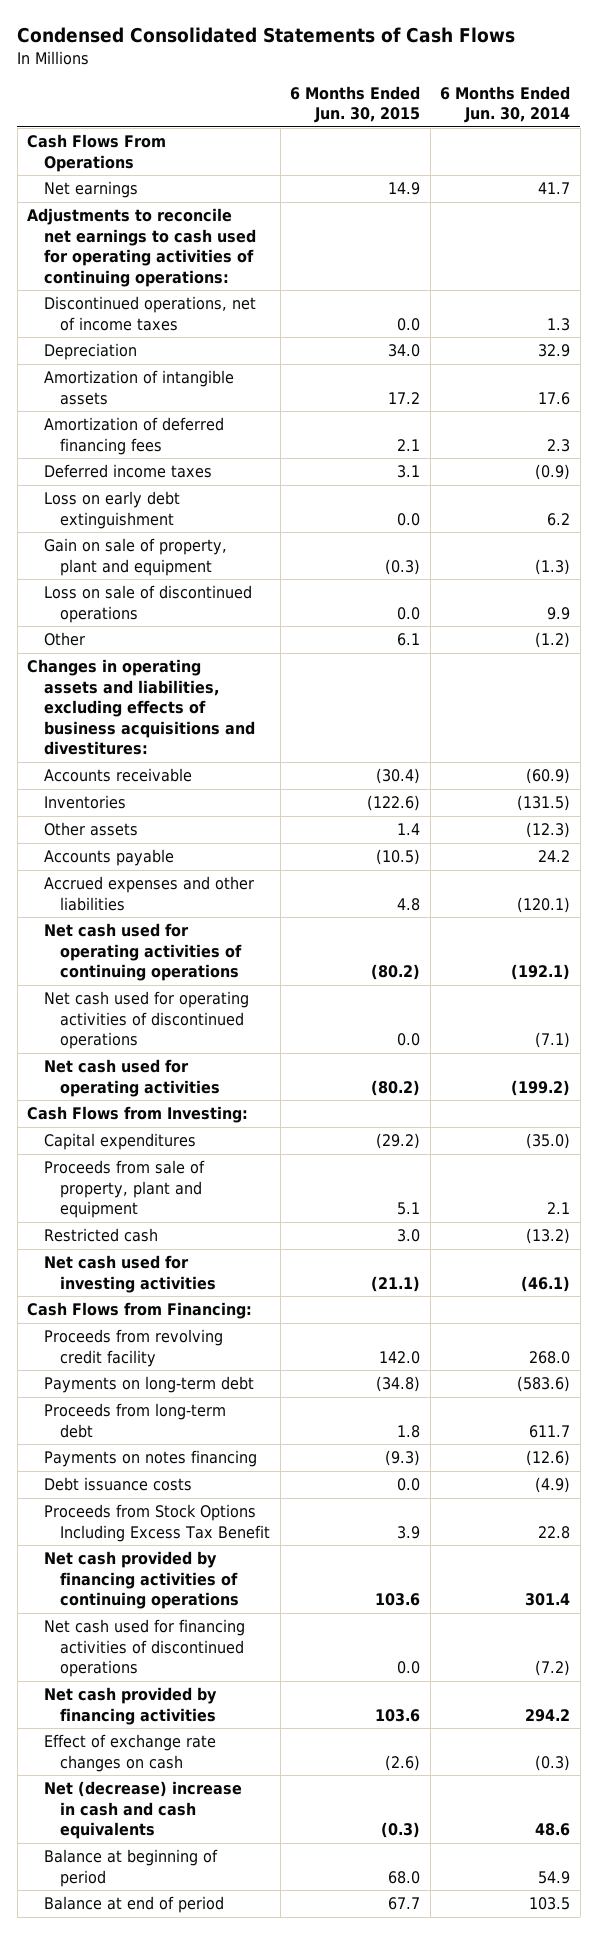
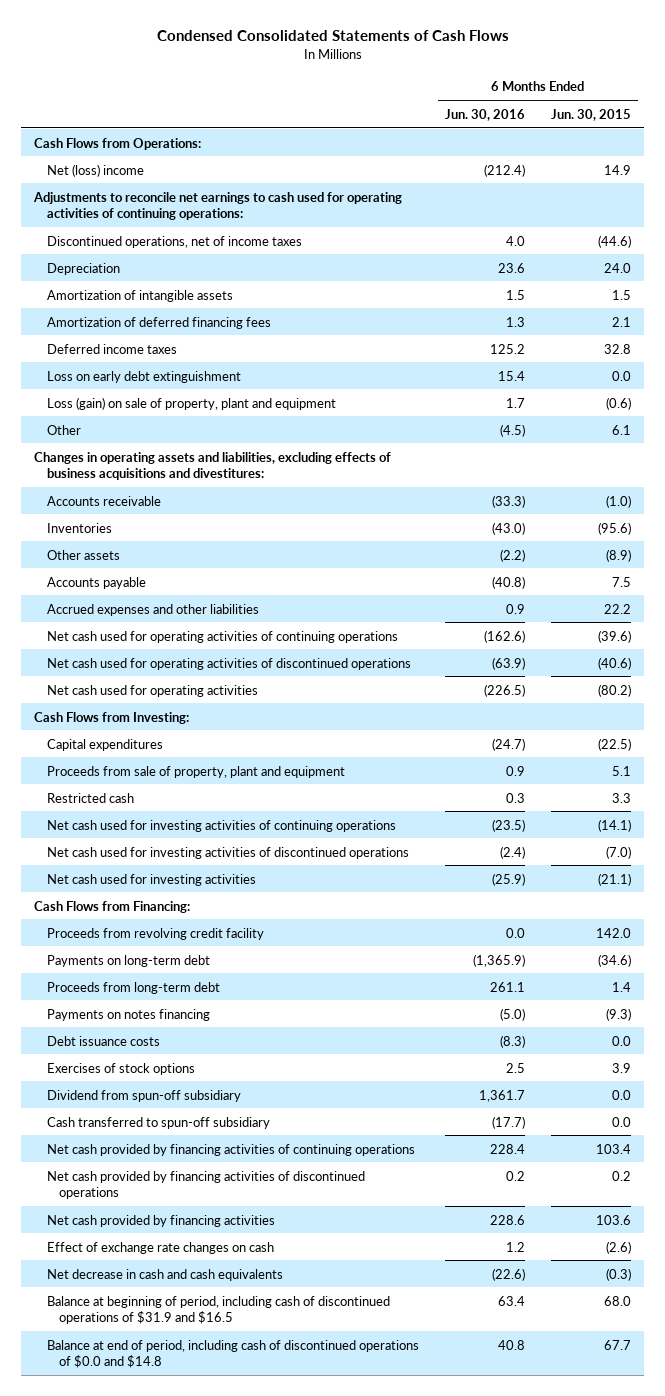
[440,85,571,124] 6 Months Ended Jun. 30, 2014 -> none
none -> [444,108,525,121] Jun. 30, 2016
[27,134,167,172] Cash Flows From Operations -> [34,137,202,150] Cash Flows from Operations:
[43,181,138,199] Net earnings -> [46,163,144,177] Net (loss) income
[397,317,421,331] 0.0 -> [598,234,632,248] (44.6)
[388,344,421,358] 34.0 -> [604,262,632,273] 24.0
[388,391,421,404] 17.2 -> [612,289,632,300] 1.5
[397,465,421,479] 3.1 -> [604,343,632,354] 32.8
[43,585,252,623] Loss on sale of discontinued operations -> none
[43,538,227,576] Gain on sale of property, plant and equipment -> [46,396,336,410] Loss (gain) on sale of property, plant and equipment
[385,558,421,575] (0.3) -> [606,396,632,410] (0.6)
[376,768,421,785] (30.4) -> [606,494,632,508] (1.0)
[367,795,421,812] (122.6) -> [598,521,632,535] (95.6)
[397,823,421,836] 1.4 -> [606,548,632,562] (8.9)
[376,849,421,866] (10.5) -> [612,576,632,587] 7.5
[397,897,421,911] 4.8 -> [604,603,632,614] 22.2
[371,964,421,981] (80.2) -> [598,629,632,643] (39.6)
[397,1033,421,1047] 0.0 -> [598,656,632,670] (40.6)
[376,1133,421,1150] (29.2) -> [598,737,632,751] (22.5)
[397,1229,421,1243] 3.0 -> [612,792,632,803] 3.3
none -> [46,819,396,832] Net cash used for investing activities of continuing operations
none -> [46,846,409,859] Net cash used for investing activities of discontinued operations
[376,1376,421,1393] (34.8) -> [598,953,632,967] (34.6)
[397,1424,421,1438] 1.8 -> [612,981,632,992] 1.4
[43,1504,271,1542] Proceeds from Stock Options Including Excess Tax Benefit -> [46,1062,195,1075] Exercises of stock options
none -> [46,1089,241,1102] Dividend from spun-off subsidiary
none -> [46,1116,270,1129] Cash transferred to spun-off subsidiary
[375,1593,421,1607] 103.6 -> [596,1143,632,1154] 103.4
[43,1619,245,1678] Net cash used for financing activities of discontinued operations -> [46,1170,365,1200] Net cash provided by financing activities of discontinued operations
[397,1661,421,1675] 0.0 -> [612,1170,632,1181] 0.2
[43,1849,218,1887] Balance at beginning of period -> none
[43,1781,242,1840] Net (decrease) increase in cash and cash equivalents -> [46,1268,283,1281] Net decrease in cash and cash equivalents
none -> [46,1295,390,1325] Balance at beginning of period, including cash of discontinued operations of $31.9 and $16.5
[43,1896,224,1914] Balance at end of period -> [46,1339,419,1369] Balance at end of period, including cash of discontinued operations of $0.0 and $14.8

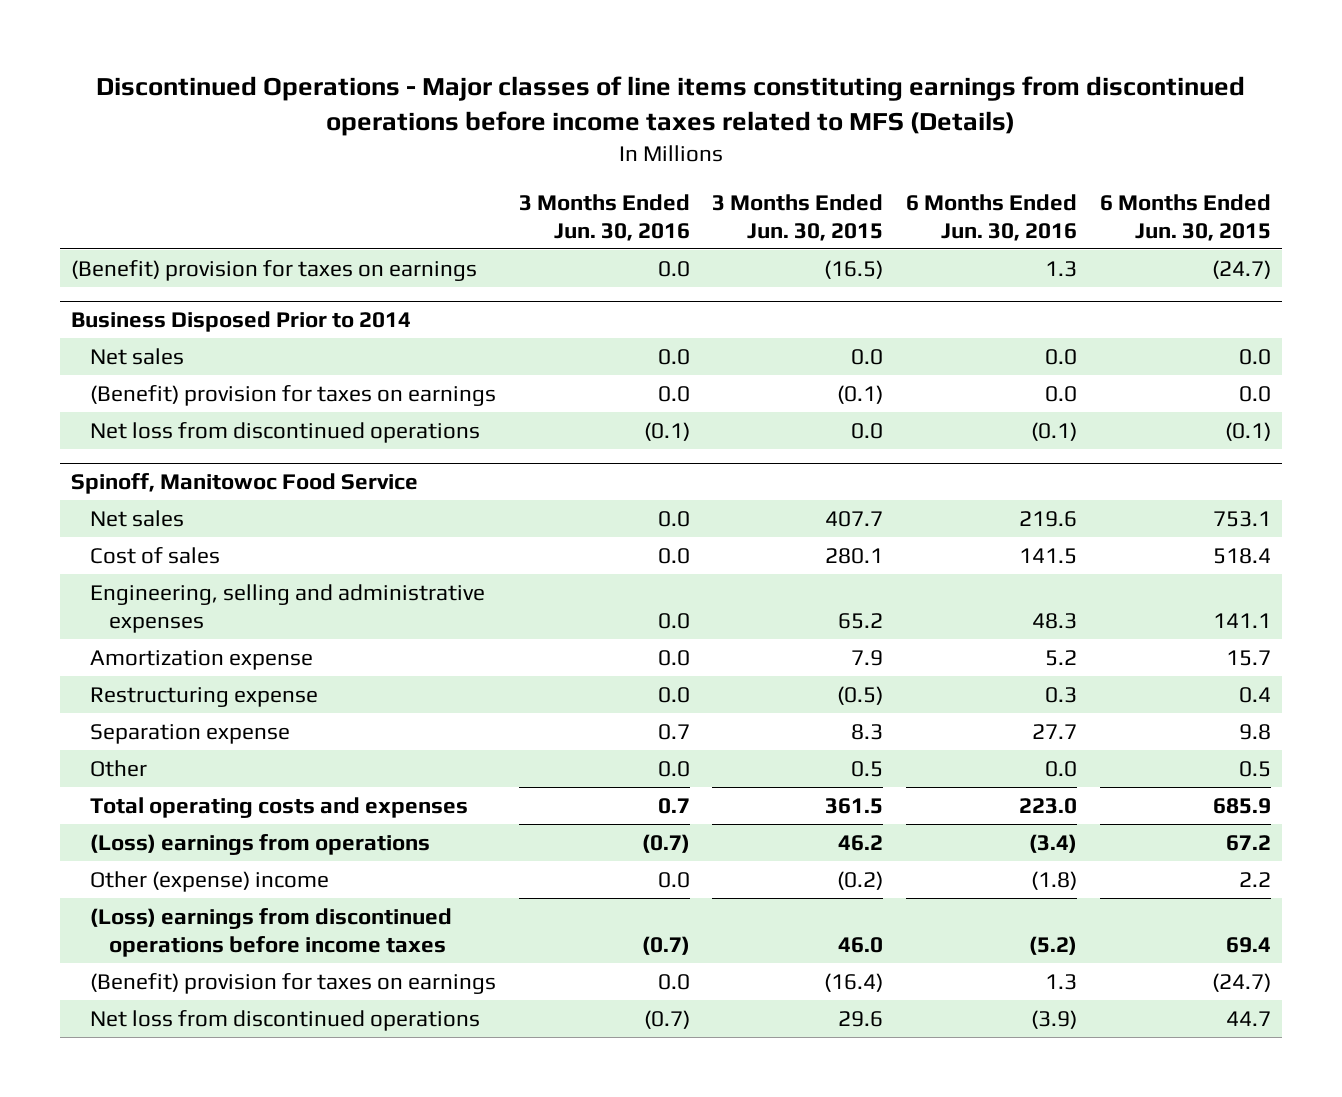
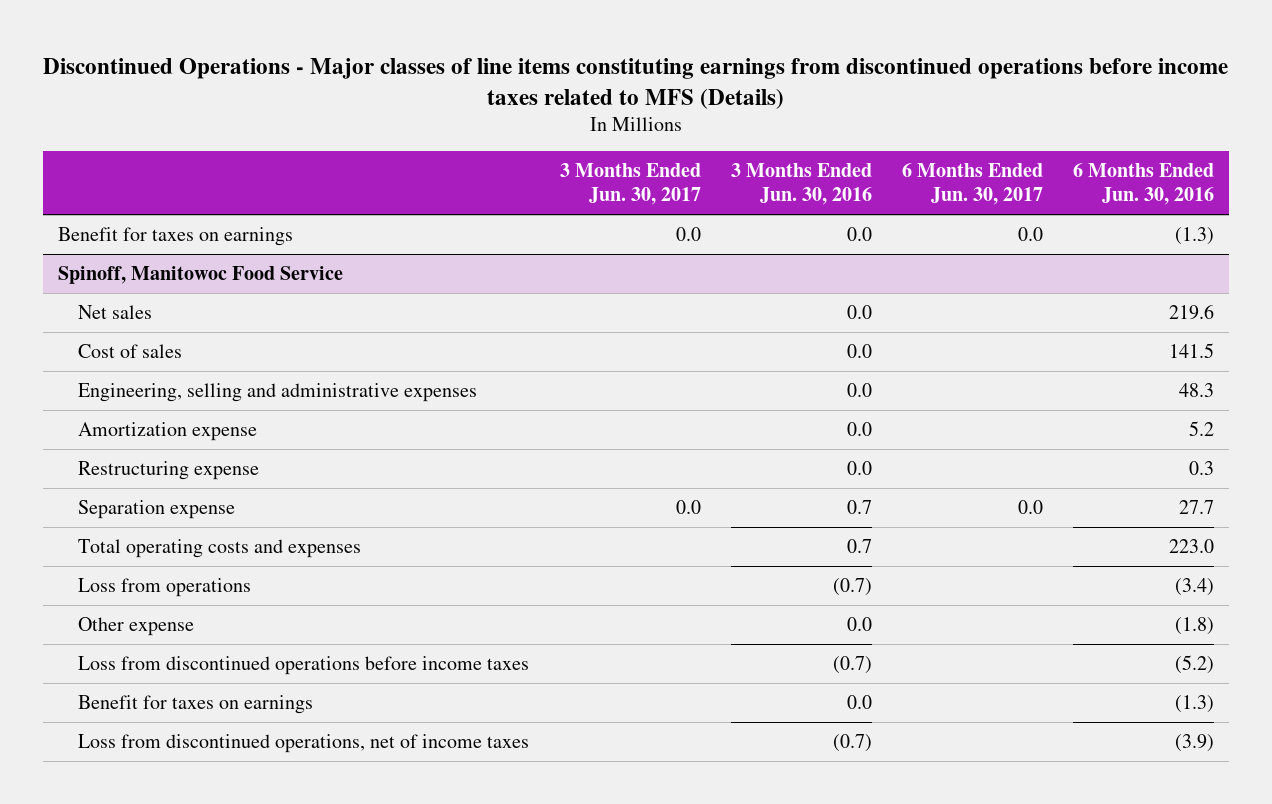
[712,193,884,241] 3 Months Ended Jun. 30, 2015 -> none
[1099,193,1271,241] 6 Months Ended Jun. 30, 2015 -> none
none -> [559,163,701,206] 3 Months Ended Jun. 30, 2017
none -> [902,163,1044,206] 6 Months Ended Jun. 30, 2017
[71,311,412,333] Business Disposed Prior to 2014 -> none
[90,348,185,366] Net sales -> none
[90,385,497,407] (Benefit) provision for taxes on earnings -> none
[90,422,481,444] Net loss from discontinued operations -> none
[71,260,478,282] (Benefit) provision for taxes on earnings -> [57,227,293,247] Benefit for taxes on earnings
[1045,261,1078,278] 1.3 -> [1175,227,1215,246] (1.3)
[90,760,148,778] Other -> none
[90,834,431,856] (Loss) earnings from operations -> [78,578,252,598] Loss from operations
[90,871,330,893] Other (expense) income -> [78,617,195,637] Other expense
[90,908,453,958] (Loss) earnings from discontinued operations before income taxes -> [78,656,530,676] Loss from discontinued operations before income taxes
[90,973,497,995] (Benefit) provision for taxes on earnings -> [78,695,314,715] Benefit for taxes on earnings
[1045,974,1078,991] 1.3 -> [1175,695,1215,714] (1.3)
[90,1010,481,1032] Net loss from discontinued operations -> [78,734,530,754] Loss from discontinued operations, net of income taxes

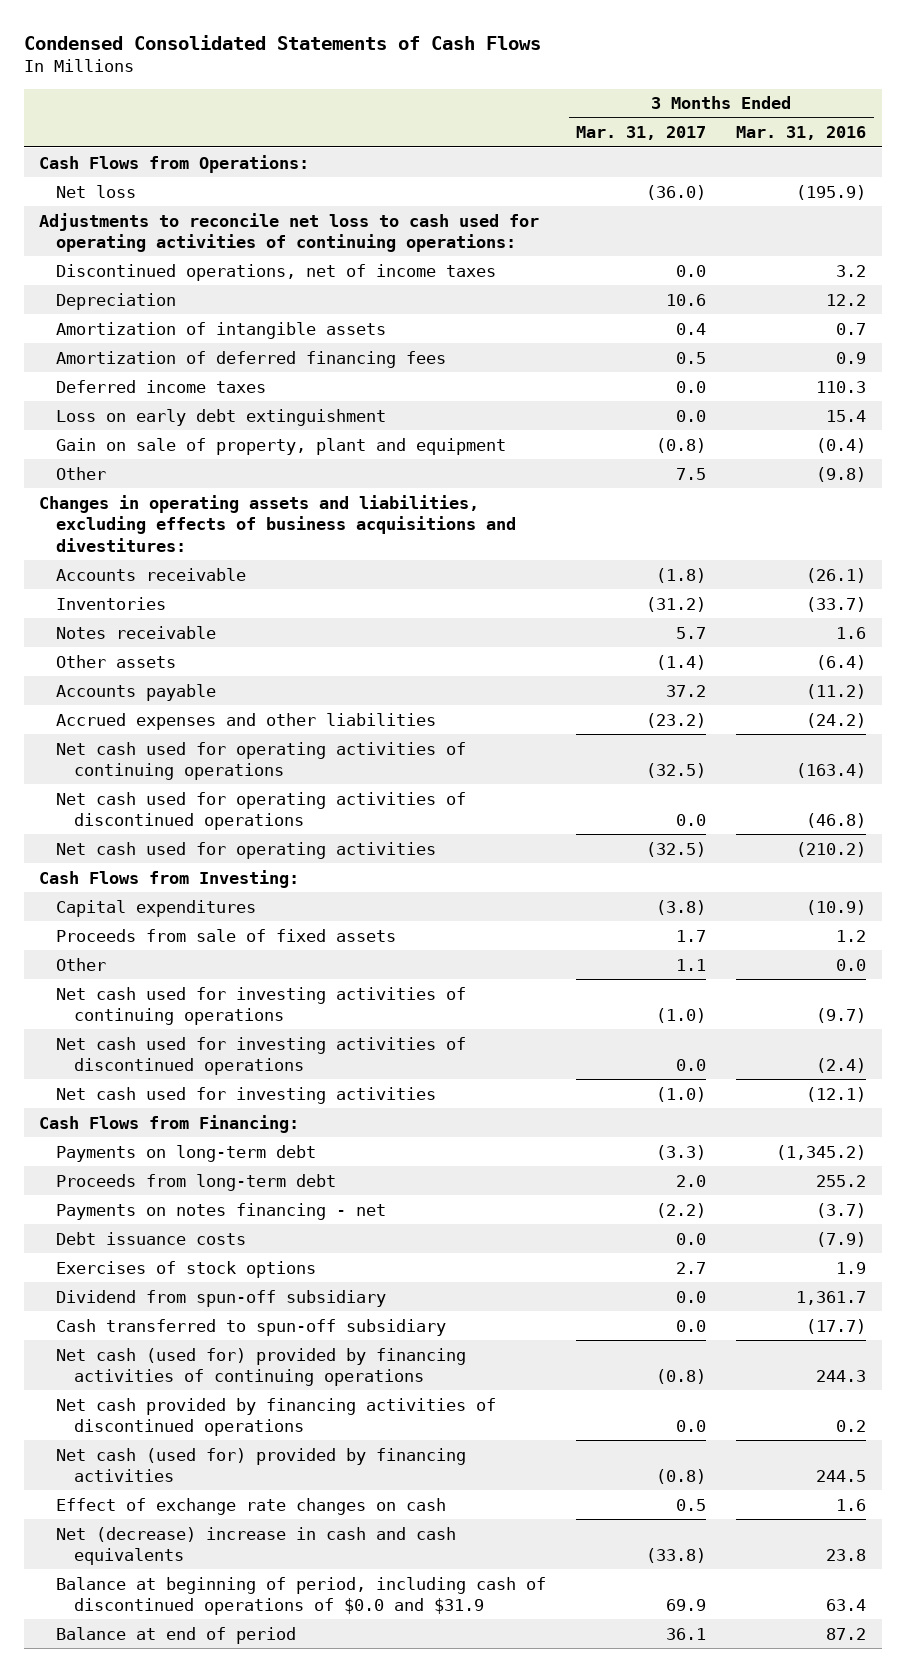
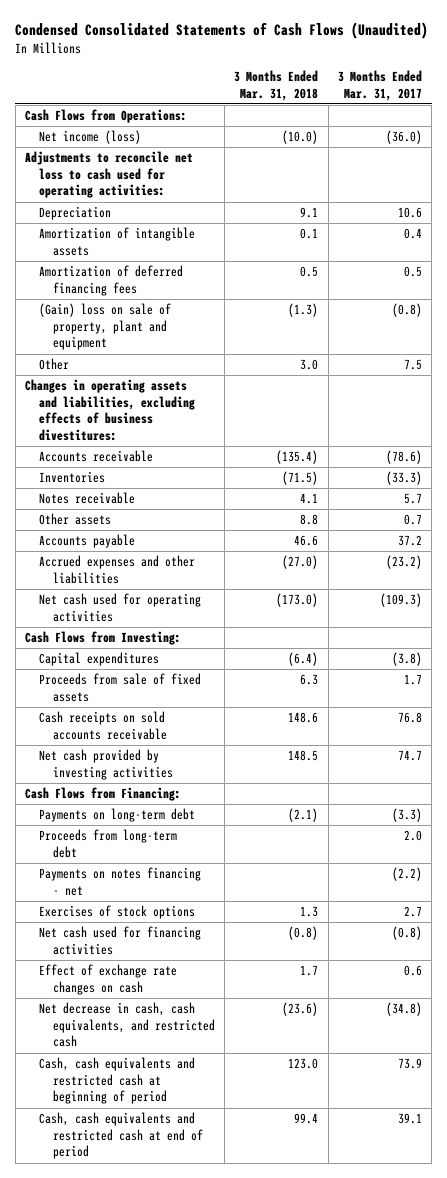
[23,34,541,50] Condensed Consolidated Statements of Cash Flows -> [15,22,429,40] Condensed Consolidated Statements of Cash Flows (Unaudited)
[736,126,867,141] Mar. 31, 2016 -> none
none -> [234,70,319,101] 3 Months Ended Mar. 31, 2018
[56,263,497,281] Discontinued operations, net of income taxes -> none
[56,184,137,198] Net loss -> [39,130,142,145] Net income (loss)
[38,212,539,253] Adjustments to reconcile net loss to cash used for operating activities of continuing operations: -> [25,151,194,199] Adjustments to reconcile net loss to cash used for operating activities:
[56,379,267,393] Deferred income taxes -> none
[56,408,387,426] Loss on early debt extinguishment -> none
[56,437,507,455] Gain on sale of property, plant and equipment -> [39,303,172,351] (Gain) loss on sale of property, plant and equipment
[38,494,517,552] Changes in operating assets and liabilities, excluding effects of business acquisitions and divestitures: -> [25,379,196,441] Changes in operating assets and liabilities, excluding effects of business divestitures:
[656,567,707,583] (1.8) -> [386,450,423,465] (78.6)
[646,596,707,612] (31.2) -> [386,471,423,486] (33.3)
[656,654,707,670] (1.4) -> [404,514,423,526] 0.7
[56,741,467,781] Net cash used for operating activities of continuing operations -> none
[56,791,467,831] Net cash used for operating activities of discontinued operations -> none
[646,841,707,857] (32.5) -> [380,593,423,608] (109.3)
[56,957,107,971] Other -> none
[56,986,467,1026] Net cash used for investing activities of continuing operations -> none
[56,1036,467,1076] Net cash used for investing activities of discontinued operations -> none
none -> [39,711,167,740] Cash receipts on sold accounts receivable
[56,1086,437,1104] Net cash used for investing activities -> [39,749,173,780] Net cash provided by investing activities
[656,1086,707,1102] (1.0) -> [398,750,423,762] 74.7
[56,1231,247,1245] Debt issuance costs -> none
[56,1289,387,1307] Dividend from spun-off subsidiary -> none
[56,1318,447,1336] Cash transferred to spun-off subsidiary -> none
[56,1347,467,1387] Net cash (used for) provided by financing activities of continuing operations -> none
[56,1397,497,1437] Net cash provided by financing activities of discontinued operations -> none
[56,1576,547,1616] Balance at beginning of period, including cash of discontinued operations of $0.0 and $31.9 -> none
[56,1626,297,1644] Balance at end of period -> none
[56,1447,467,1483] Net cash (used for) provided by financing activities -> [39,926,202,955] Net cash used for financing activities
[676,1498,707,1511] 0.5 -> [404,965,423,977] 0.6
[56,1526,457,1566] Net (decrease) increase in cash and cash equivalents -> [39,1002,215,1048] Net decrease in cash, cash equivalents, and restricted cash
[646,1548,707,1564] (33.8) -> [386,1002,423,1017] (34.8)
none -> [39,1057,196,1105] Cash, cash equivalents and restricted cash at beginning of period
none -> [39,1112,203,1160] Cash, cash equivalents and restricted cash at end of period

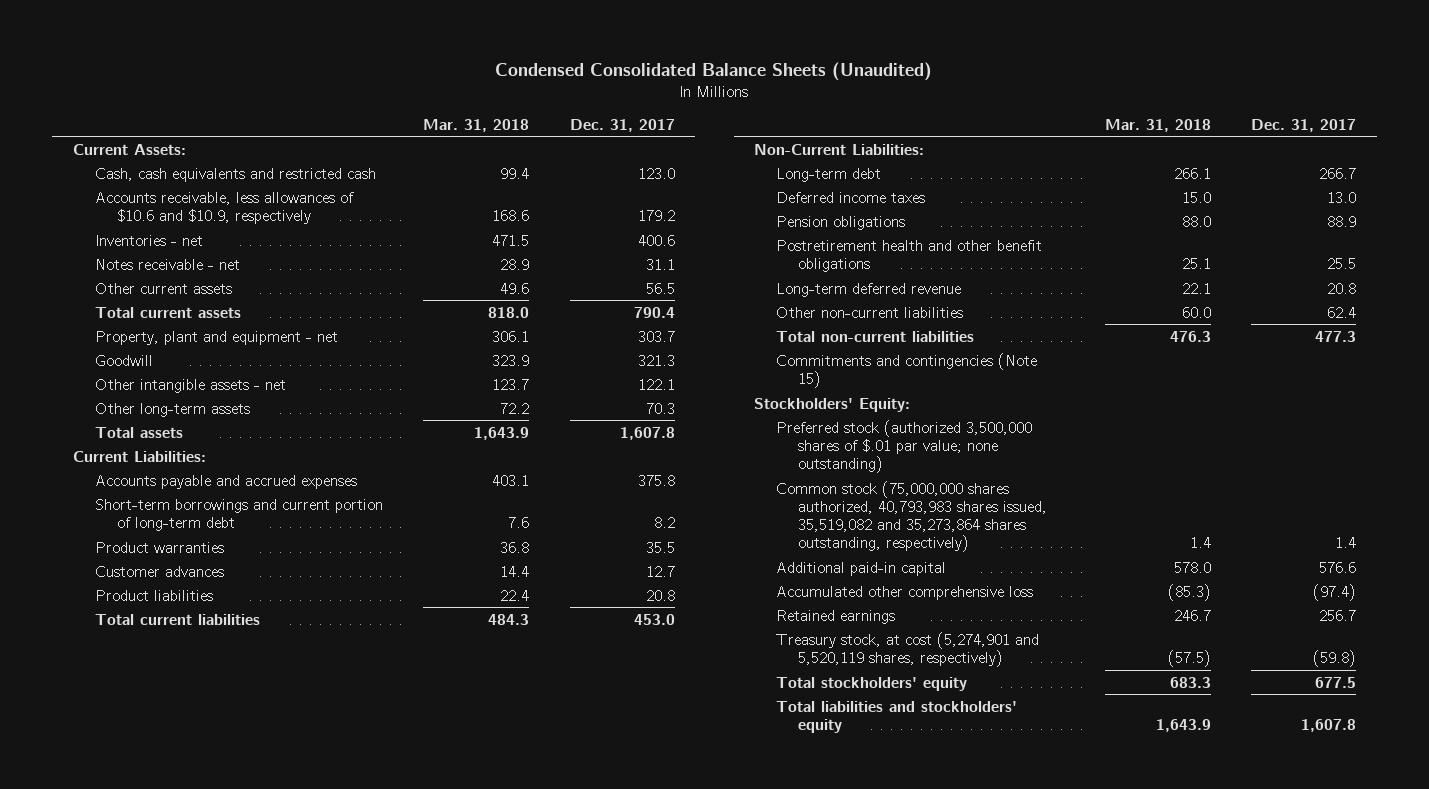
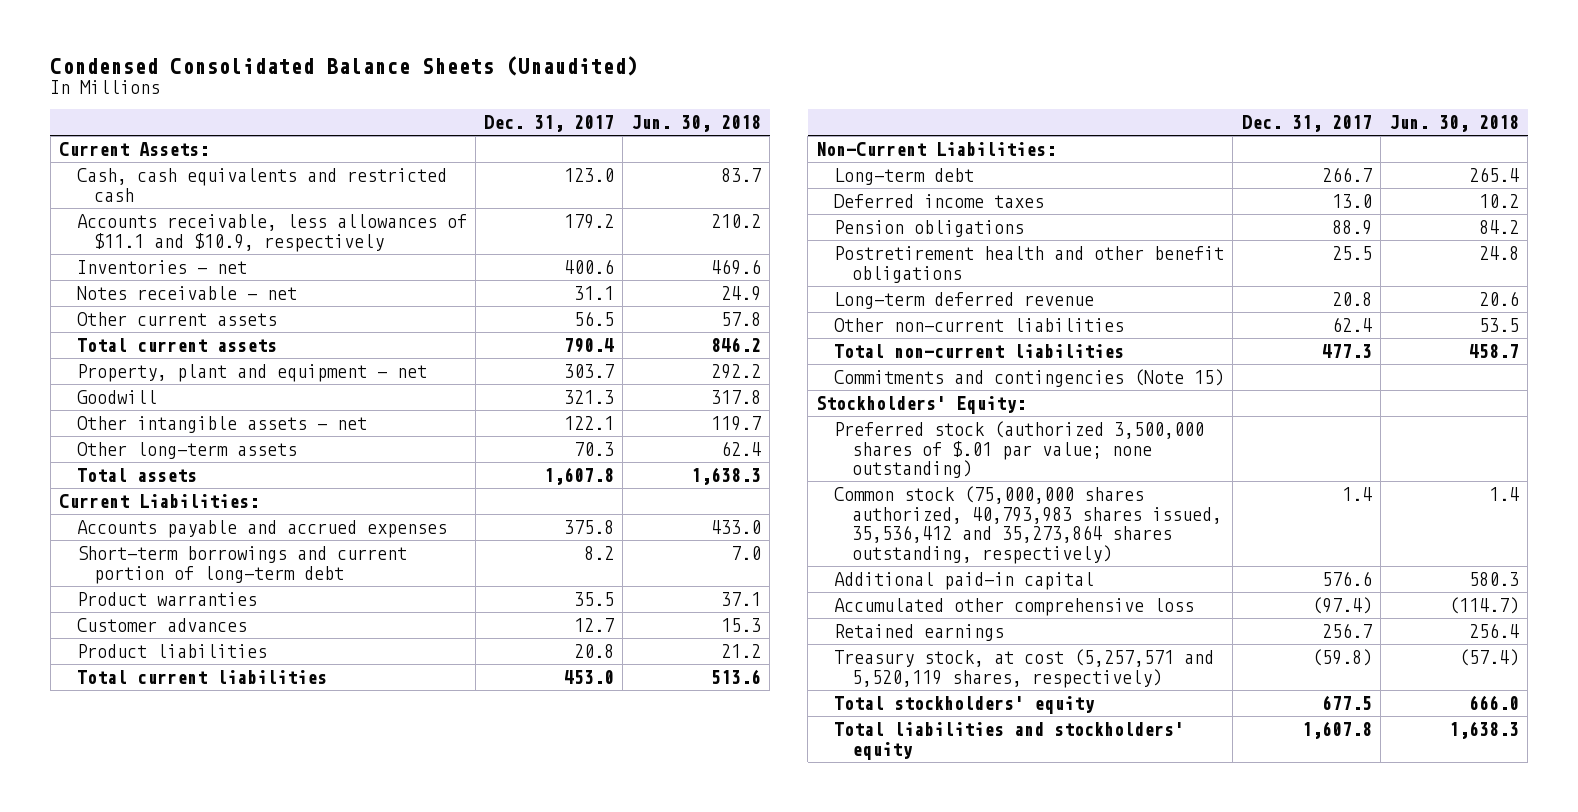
[423,118,530,132] Mar. 31, 2018 -> none
none -> [631,115,762,133] Jun. 30, 2018
[94,191,354,224] Accounts receivable, less allowances of $10.6 and $10.9, respectively -> [76,214,467,252] Accounts receivable, less allowances of $11.1 and $10.9, respectively
[776,480,1048,553] Common stock (75,000,000 shares authorized, 40,793,983 shares issued, 35,519,082 and 35,273,864 shares outstanding, respectively) -> [834,486,1223,564] Common stock (75,000,000 shares authorized, 40,793,983 shares issued, 35,536,412 and 35,273,864 shares outstanding, respectively)
[776,631,1040,667] Treasury stock, at cost (5,274,901 and 5,520,119 shares, respectively) -> [834,649,1215,688] Treasury stock, at cost (5,257,571 and 5,520,119 shares, respectively)

